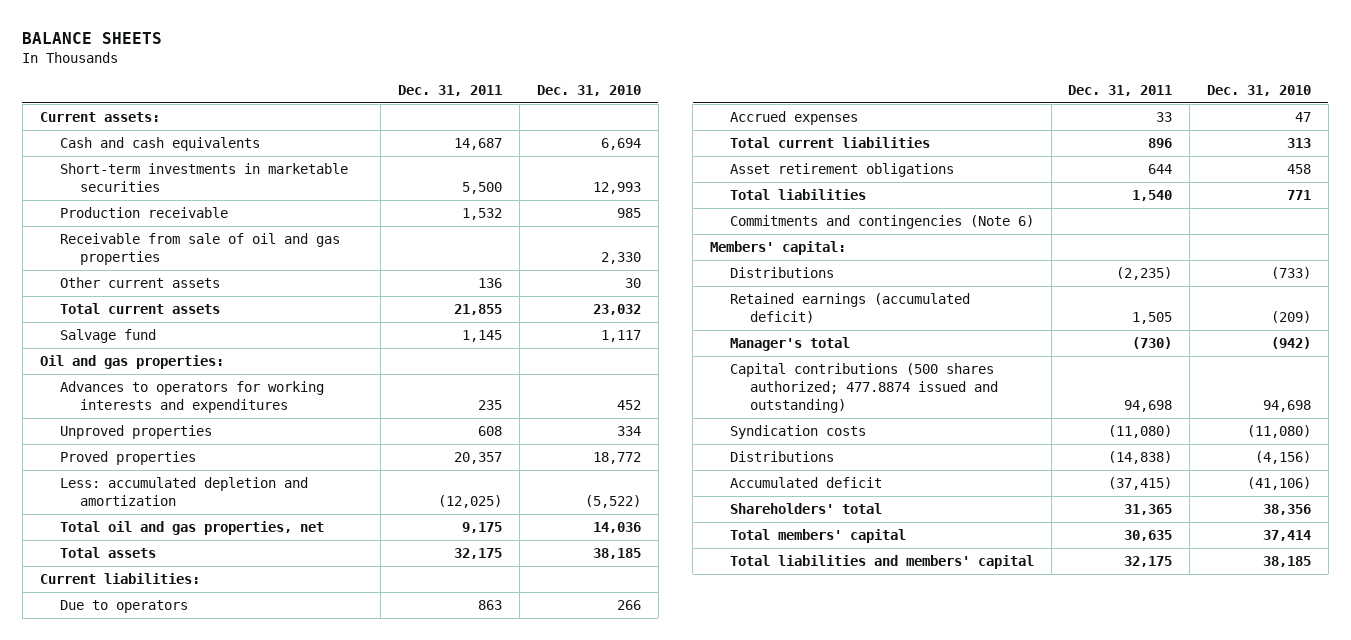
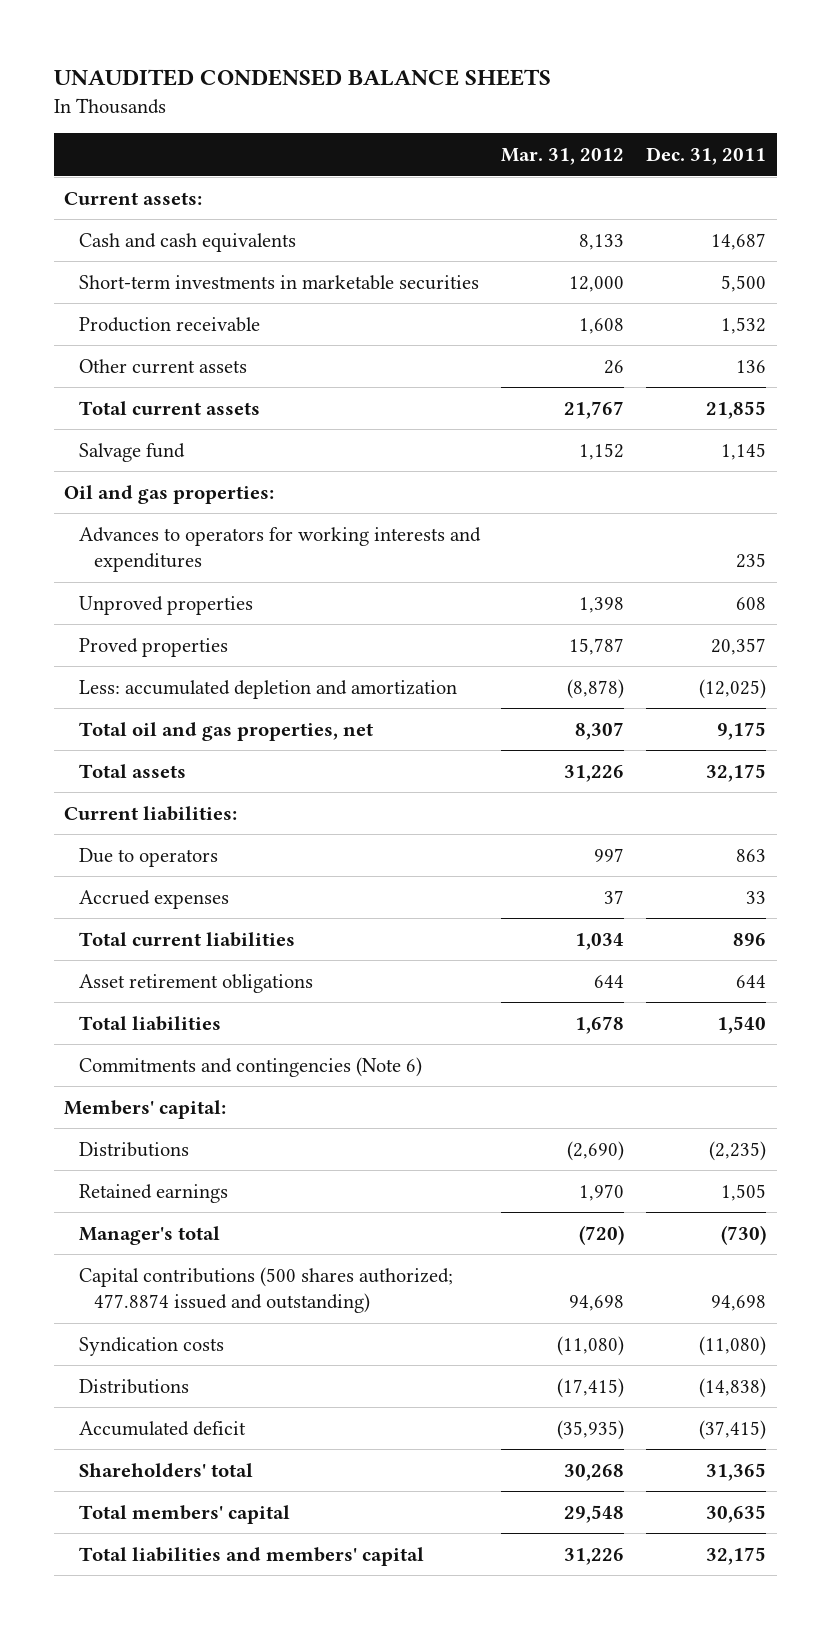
[22,31,163,44] BALANCE SHEETS -> [53,69,551,87] UNAUDITED CONDENSED BALANCE SHEETS
[536,84,641,96] Dec. 31, 2010 -> none
none -> [501,147,625,165] Mar. 31, 2012
[59,233,340,265] Receivable from sale of oil and gas properties -> none
[729,293,970,323] Retained earnings (accumulated deficit) -> [78,1183,228,1203] Retained earnings

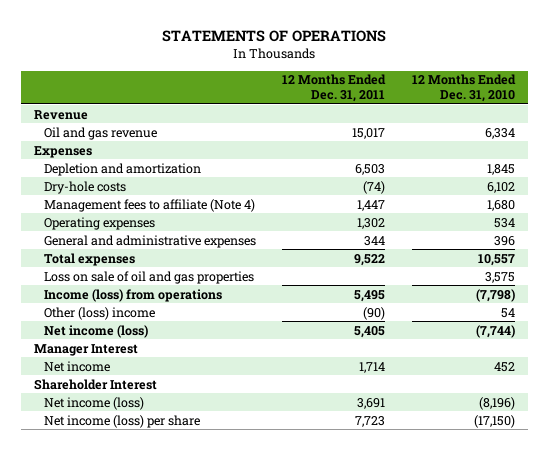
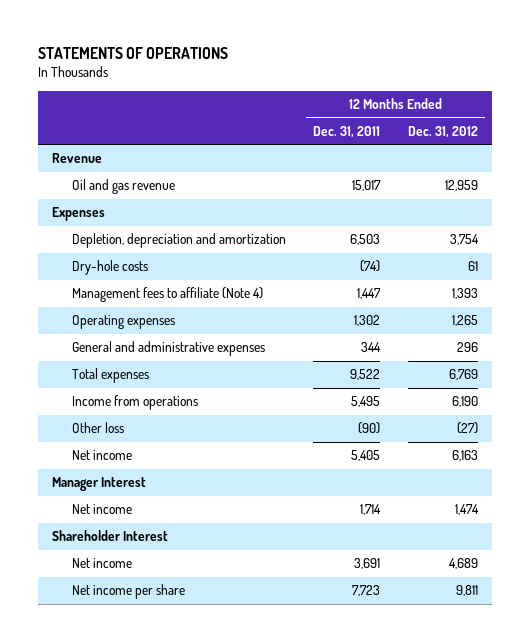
[411,74,516,103] 12 Months Ended Dec. 31, 2010 -> none
none -> [407,125,478,138] Dec. 31, 2012
[44,162,202,176] Depletion and amortization -> [71,233,286,249] Depletion, depreciation and amortization
[44,270,255,284] Loss on sale of oil and gas properties -> none
[44,288,223,302] Income (loss) from operations -> [71,395,198,411] Income from operations
[44,306,156,320] Other (loss) income -> [71,422,124,434] Other loss
[44,324,149,338] Net income (loss) -> [71,450,132,461] Net income
[44,396,145,410] Net income (loss) -> [71,558,132,569] Net income
[44,414,201,428] Net income (loss) per share -> [71,584,185,600] Net income per share

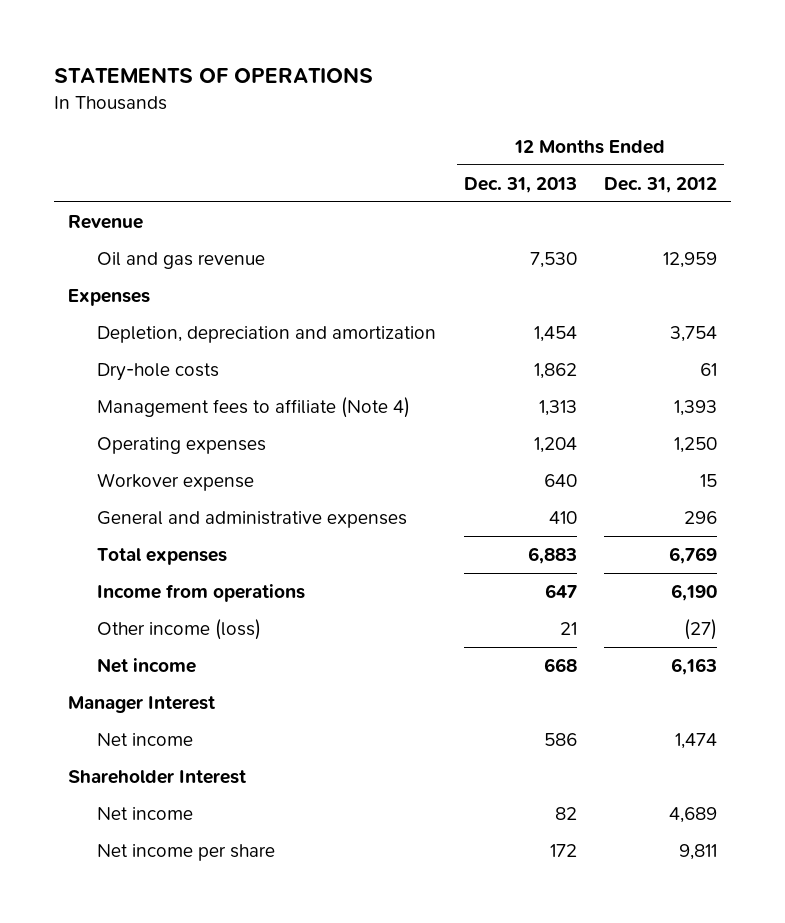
[313,125,381,138] Dec. 31, 2011 -> none
none -> [463,176,577,193] Dec. 31, 2013
[451,315,478,327] 1,265 -> [674,436,718,453] 1,250
none -> [96,472,254,491] Workover expense
[71,422,124,434] Other loss -> [96,618,261,640] Other income (loss)

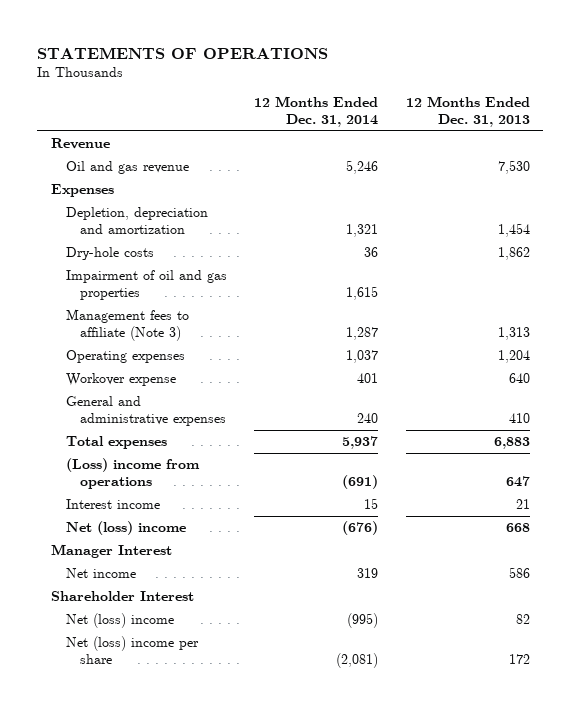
[604,176,718,193] Dec. 31, 2012 -> none
none -> [254,95,379,128] 12 Months Ended Dec. 31, 2014
none -> [65,270,227,301] Impairment of oil and gas properties
[96,396,410,418] Management fees to affiliate (Note 4) -> [65,309,189,342] Management fees to affiliate (Note 3)
[96,618,261,640] Other income (loss) -> none
[96,583,305,602] Income from operations -> [65,458,200,490] (Loss) income from operations
none -> [65,499,160,510] Interest income
[96,657,196,673] Net income -> [65,521,186,536] Net (loss) income
[96,806,193,820] Net income -> [65,613,174,629] Net (loss) income
[96,843,275,861] Net income per share -> [65,636,199,665] Net (loss) income per share

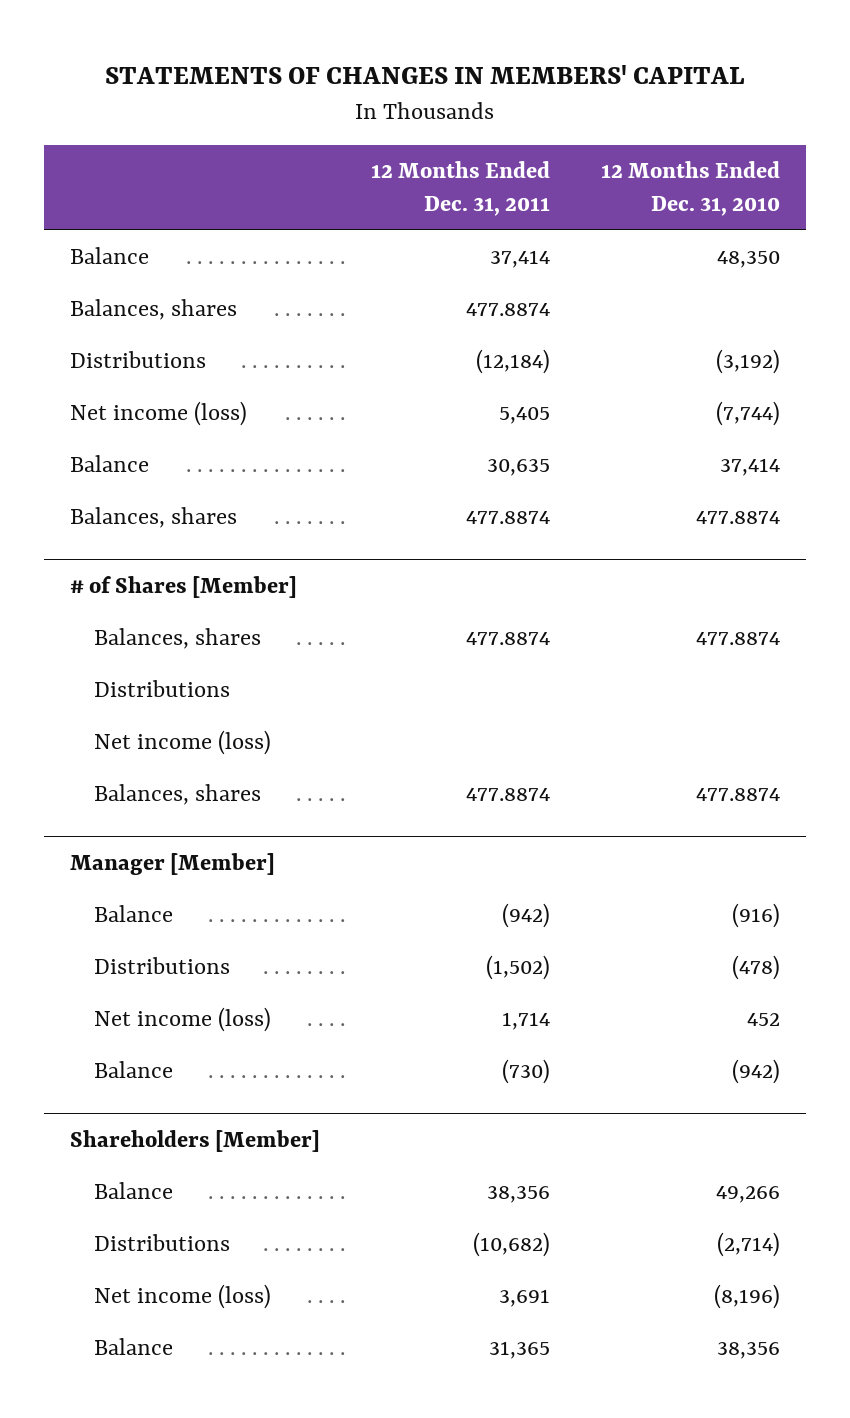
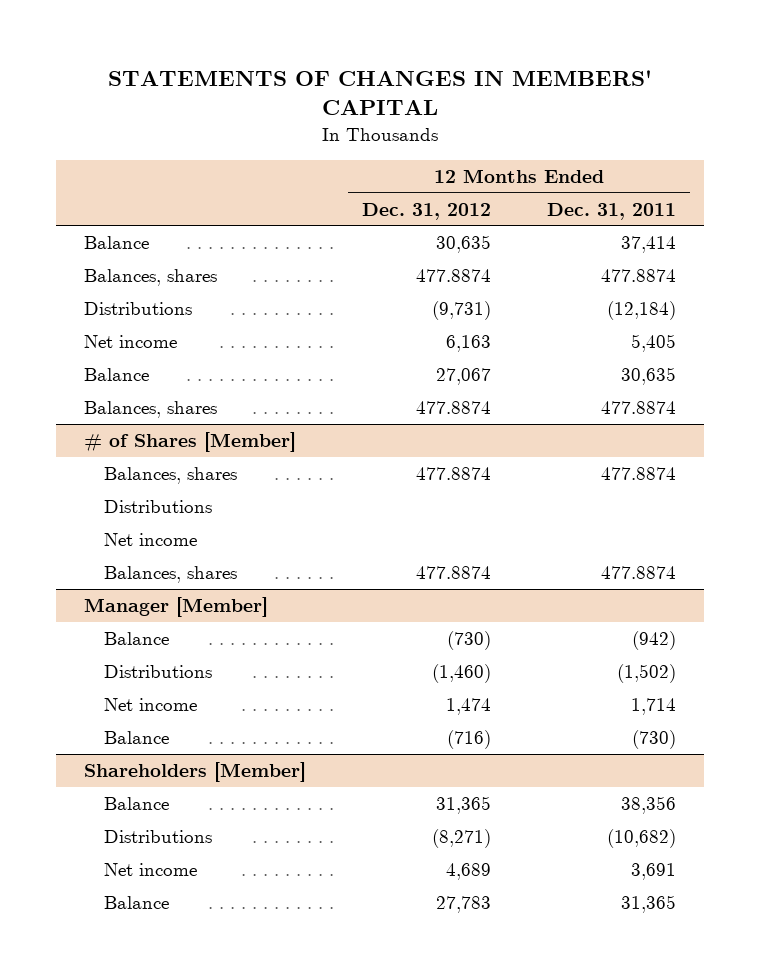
[601,160,781,216] 12 Months Ended Dec. 31, 2010 -> none
none -> [361,202,491,220] Dec. 31, 2012
[69,401,247,427] Net income (loss) -> [84,334,178,348] Net income
[93,730,271,756] Net income (loss) -> [103,532,197,546] Net income
[93,1007,271,1033] Net income (loss) -> [103,697,197,711] Net income
[93,1284,271,1310] Net income (loss) -> [103,862,197,876] Net income

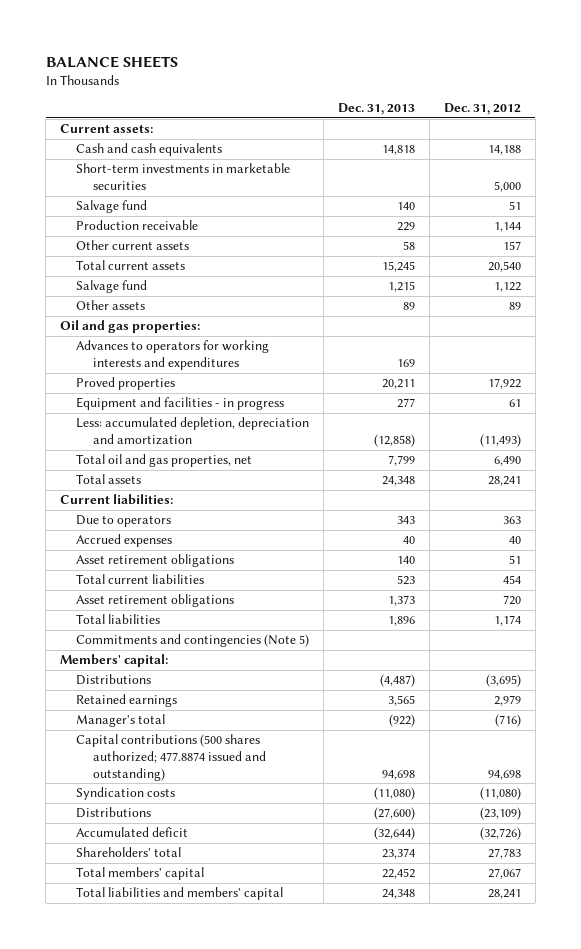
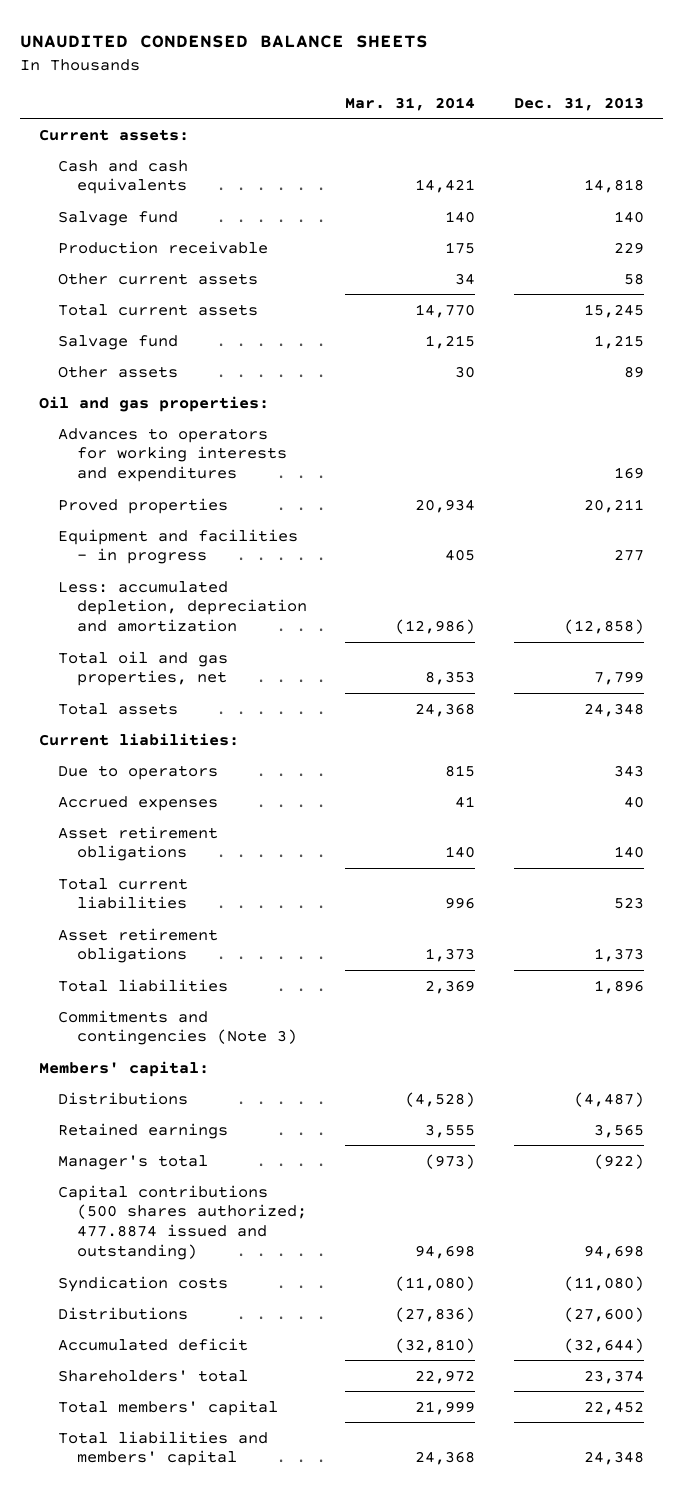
[45,55,178,68] BALANCE SHEETS -> [20,34,429,48] UNAUDITED CONDENSED BALANCE SHEETS
[443,103,521,116] Dec. 31, 2012 -> none
none -> [345,96,476,111] Mar. 31, 2014
[76,163,291,190] Short-term investments in marketable securities -> none
[76,634,310,648] Commitments and contingencies (Note 5) -> [58,1009,298,1046] Commitments and contingencies (Note 3)

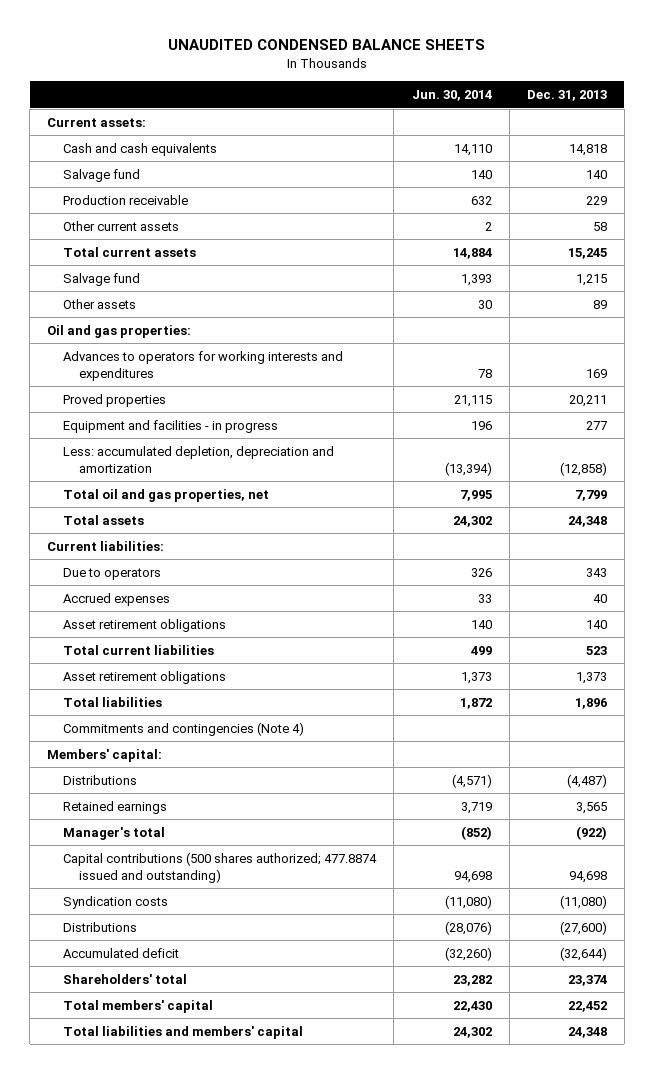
[345,96,476,111] Mar. 31, 2014 -> none
none -> [411,90,492,102] Jun. 30, 2014
[58,1009,298,1046] Commitments and contingencies (Note 3) -> [63,721,305,736] Commitments and contingencies (Note 4)

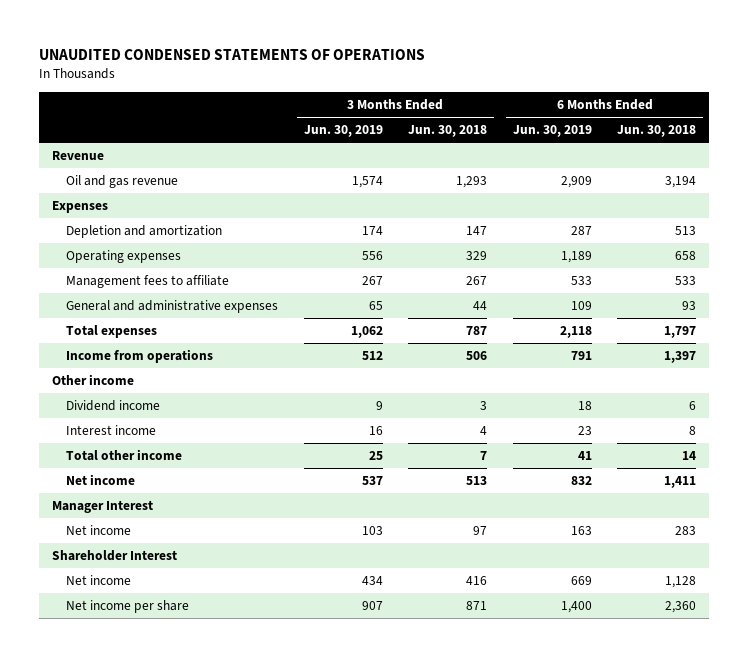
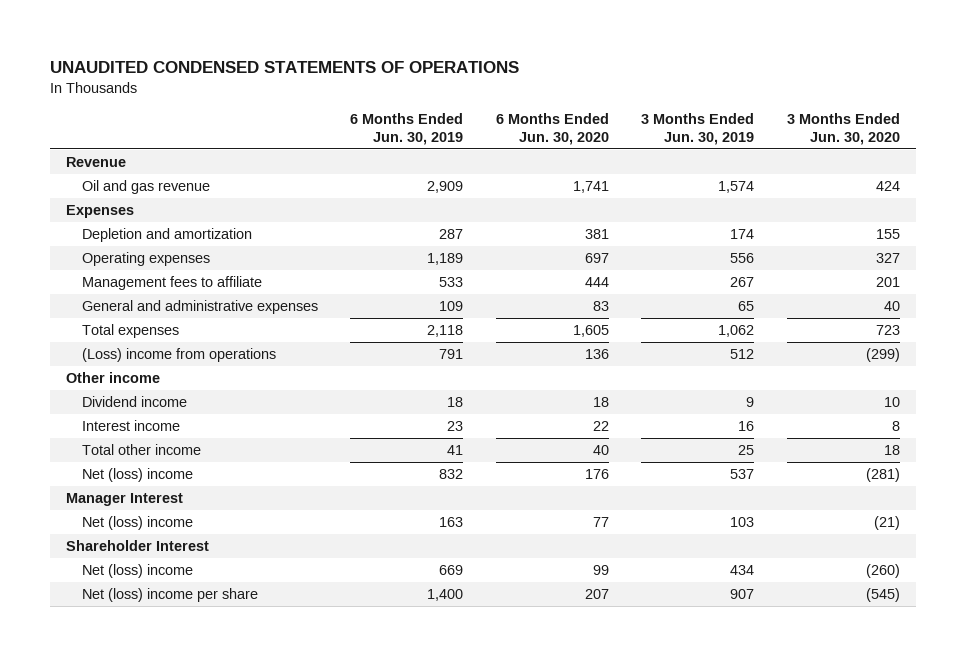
[408,125,488,138] Jun. 30, 2018 -> none
[617,125,697,138] Jun. 30, 2018 -> none
none -> [495,113,609,146] 6 Months Ended Jun. 30, 2020
none -> [786,113,900,146] 3 Months Ended Jun. 30, 2020
[65,349,213,364] Income from operations -> [82,347,277,362] (Loss) income from operations
[65,474,135,486] Net income -> [82,467,194,482] Net (loss) income
[65,525,131,536] Net income -> [82,515,194,530] Net (loss) income
[65,575,131,586] Net income -> [82,563,194,578] Net (loss) income
[65,600,189,614] Net income per share -> [82,587,259,602] Net (loss) income per share

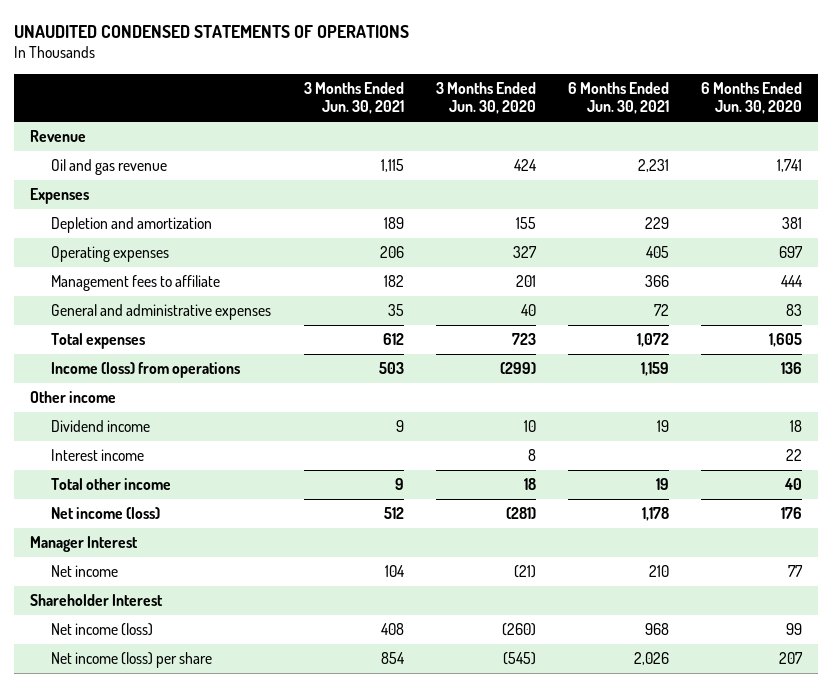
[350,113,464,146] 6 Months Ended Jun. 30, 2019 -> none
[641,113,755,146] 3 Months Ended Jun. 30, 2019 -> none
none -> [303,81,404,115] 3 Months Ended Jun. 30, 2021
none -> [568,81,670,115] 6 Months Ended Jun. 30, 2021
[82,347,277,362] (Loss) income from operations -> [51,362,241,379] Income (loss) from operations
[82,467,194,482] Net (loss) income -> [51,507,161,520] Net income (loss)
[82,515,194,530] Net (loss) income -> [51,565,119,578] Net income
[82,563,194,578] Net (loss) income -> [51,623,154,637] Net income (loss)
[82,587,259,602] Net (loss) income per share -> [51,652,213,669] Net income (loss) per share

